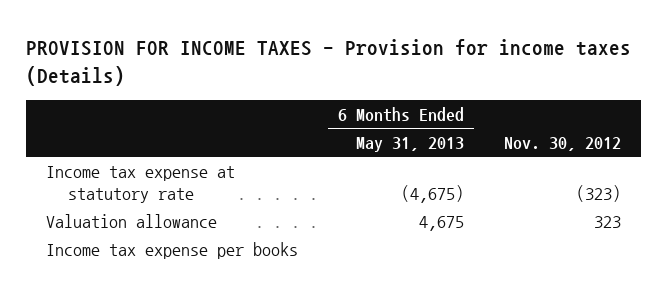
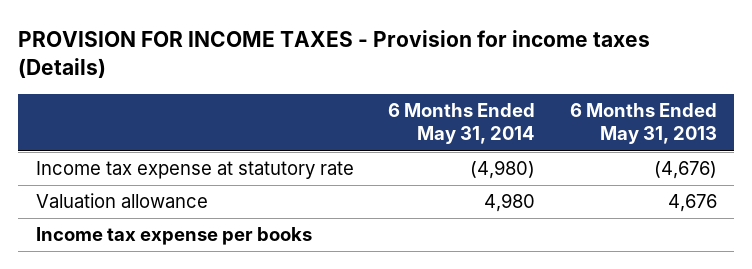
[504,136,622,151] Nov. 30, 2012 -> none
none -> [388,103,536,145] 6 Months Ended May 31, 2014
[401,184,465,203] (4,675) -> [653,161,717,180] (4,676)
[419,215,465,231] 4,675 -> [667,194,717,213] 4,676

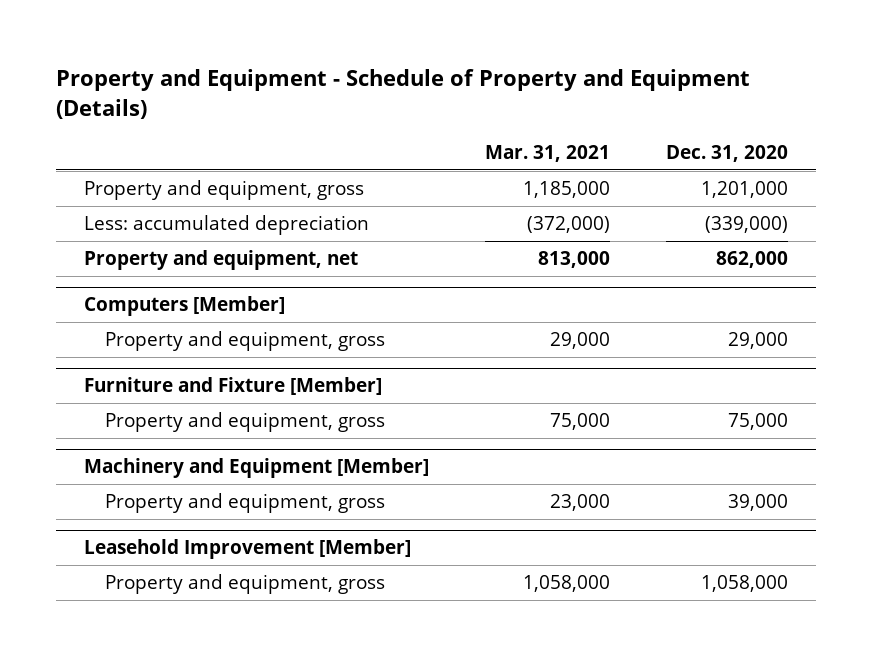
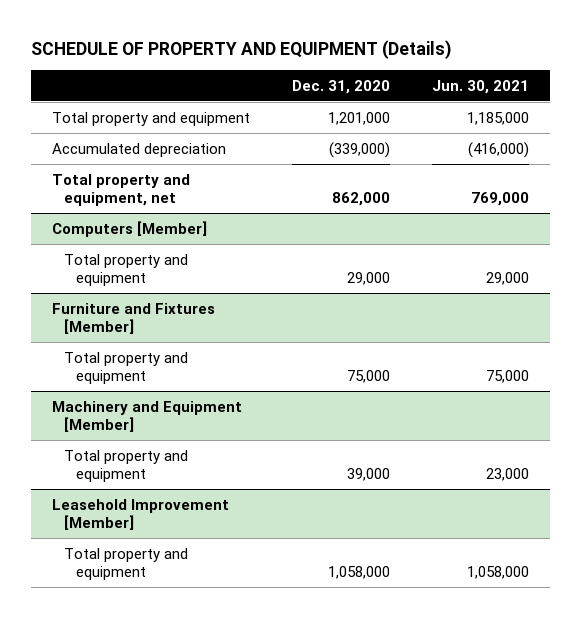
[56,68,751,119] Property and Equipment - Schedule of Property and Equipment (Details) -> [31,39,453,59] SCHEDULE OF PROPERTY AND EQUIPMENT (Details)
[484,145,610,163] Mar. 31, 2021 -> none
none -> [431,79,529,94] Jun. 30, 2021
[84,180,365,201] Property and equipment, gross -> [52,111,251,126] Total property and equipment
[84,215,370,236] Less: accumulated depreciation -> [52,142,227,157] Accumulated depreciation
[84,250,359,271] Property and equipment, net -> [52,173,191,207] Total property and equipment, net
[105,331,386,352] Property and equipment, gross -> [64,253,189,287] Total property and equipment
[84,377,383,396] Furniture and Fixture [Member] -> [52,302,216,335] Furniture and Fixtures [Member]
[105,412,386,433] Property and equipment, gross -> [64,351,189,385] Total property and equipment
[105,493,386,514] Property and equipment, gross -> [64,449,189,483] Total property and equipment
[105,574,386,595] Property and equipment, gross -> [64,547,189,581] Total property and equipment

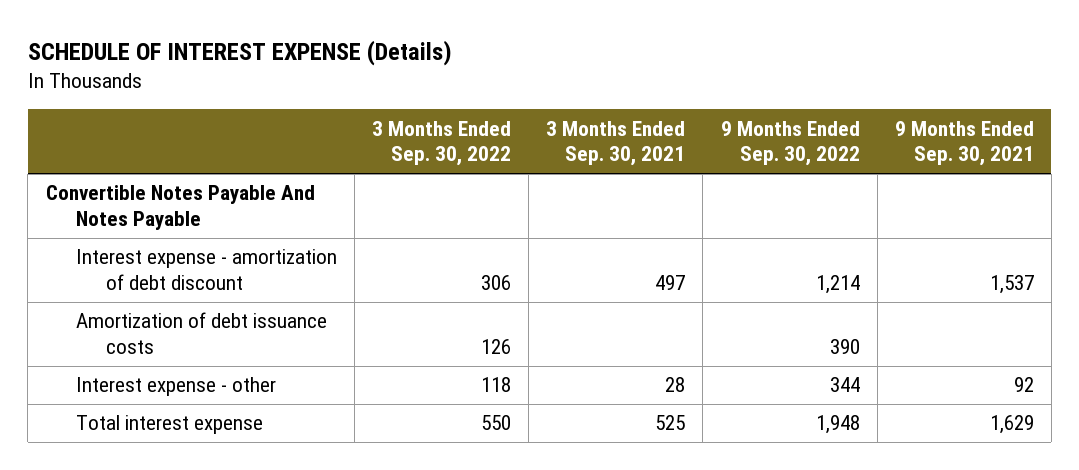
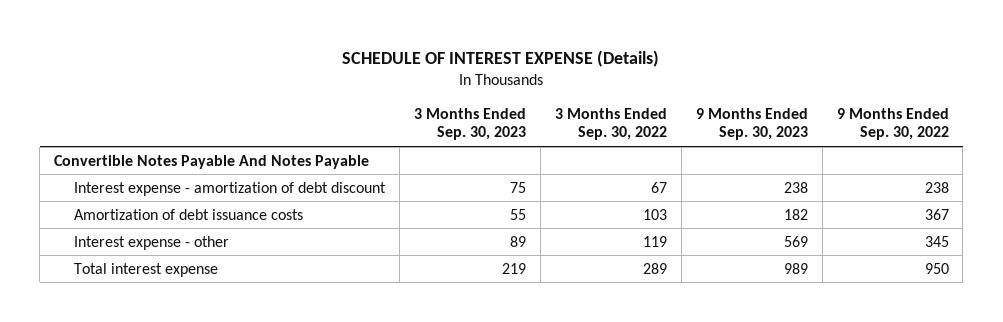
[546,120,686,167] 3 Months Ended Sep. 30, 2021 -> none
[894,120,1034,167] 9 Months Ended Sep. 30, 2021 -> none
none -> [413,108,526,141] 3 Months Ended Sep. 30, 2023
none -> [695,108,808,141] 9 Months Ended Sep. 30, 2023
[481,275,512,291] 306 -> [650,181,667,193] 67
[815,275,860,295] 1,214 -> [924,181,949,193] 238
[481,339,512,355] 126 -> [642,208,667,220] 103
[829,339,860,355] 390 -> [924,208,949,220] 367
[481,377,512,393] 118 -> [642,235,667,247] 119
[829,377,860,393] 344 -> [924,235,949,247] 345
[481,415,512,431] 550 -> [642,262,667,274] 289
[815,415,860,435] 1,948 -> [924,262,949,274] 950

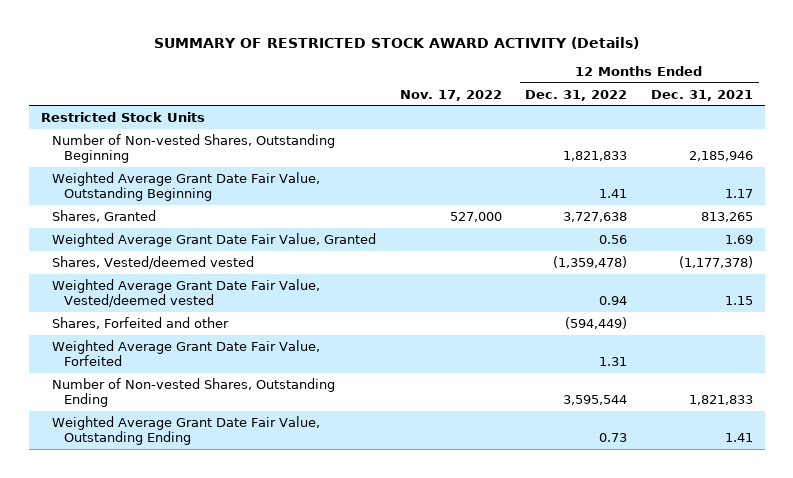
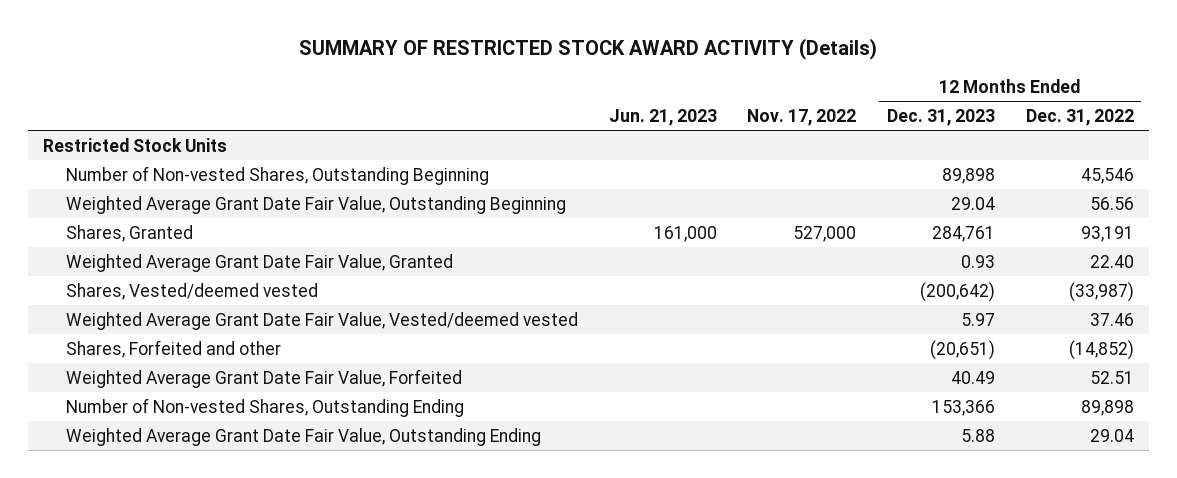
[650,89,753,101] Dec. 31, 2021 -> none
none -> [608,109,717,127] Jun. 21, 2023
none -> [887,109,996,127] Dec. 31, 2023
[563,151,628,162] 1,821,833 -> [1080,167,1134,184] 45,546
[599,189,628,199] 1.41 -> [1089,196,1134,210] 56.56
[563,211,628,222] 3,727,638 -> [1080,225,1134,242] 93,191
[599,234,628,244] 0.56 -> [1089,254,1134,268] 22.40
[553,255,628,268] (1,359,478) -> [1068,281,1134,302] (33,987)
[599,296,628,306] 0.94 -> [1089,312,1134,326] 37.46
[565,316,628,329] (594,449) -> [1068,339,1134,360] (14,852)
[599,357,628,367] 1.31 -> [1089,370,1134,384] 52.51
[563,395,628,406] 3,595,544 -> [1080,399,1134,416] 89,898
[599,433,628,443] 0.73 -> [1089,428,1134,442] 29.04

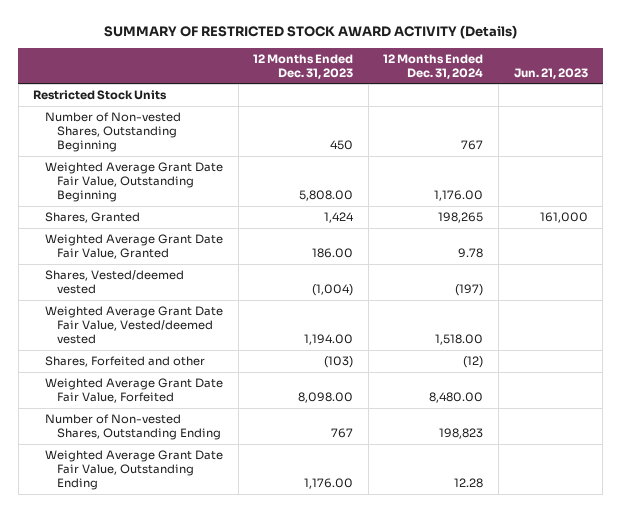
[747,109,857,127] Nov. 17, 2022 -> none
[1025,109,1134,127] Dec. 31, 2022 -> none
none -> [383,53,484,79] 12 Months Ended Dec. 31, 2024
[942,167,996,184] 89,898 -> [330,140,354,151] 450
[951,196,996,210] 29.04 -> [299,190,354,202] 5,808.00
[932,225,996,242] 284,761 -> [324,212,355,224] 1,424
[961,254,996,268] 0.93 -> [312,248,354,259] 186.00
[920,281,996,302] (200,642) -> [312,284,354,297] (1,004)
[961,312,996,326] 5.97 -> [304,334,354,346] 1,194.00
[930,339,996,360] (20,651) -> [324,356,354,369] (103)
[951,370,996,384] 40.49 -> [298,392,354,404] 8,098.00
[932,399,996,416] 153,366 -> [331,428,354,439] 767
[961,428,996,442] 5.88 -> [304,478,354,490] 1,176.00

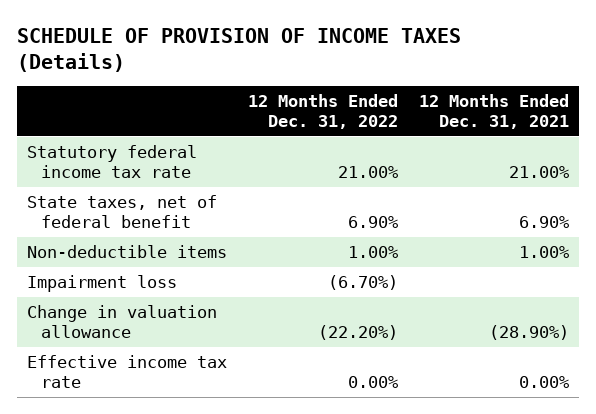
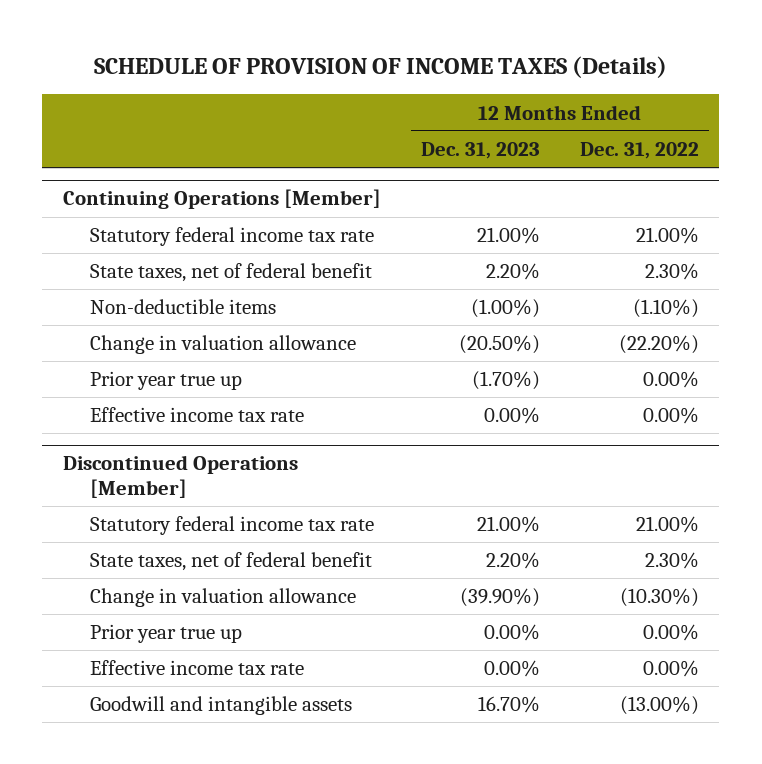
[418,94,569,129] 12 Months Ended Dec. 31, 2021 -> none
none -> [420,141,540,159] Dec. 31, 2023
none -> [62,189,381,210] Continuing Operations [Member]
[27,275,178,293] Impairment loss -> none
[347,215,398,228] 6.90% -> [645,263,700,281] 2.30%
[347,246,398,259] 1.00% -> [633,299,700,319] (1.10%)
none -> [89,371,242,391] Prior year true up
none -> [62,455,298,498] Discontinued Operations [Member]
none -> [89,516,374,536] Statutory federal income tax rate
none -> [89,552,372,572] State taxes, net of federal benefit
none -> [89,588,356,608] Change in valuation allowance
none -> [89,624,242,644] Prior year true up
none -> [89,660,304,676] Effective income tax rate
none -> [89,696,352,716] Goodwill and intangible assets

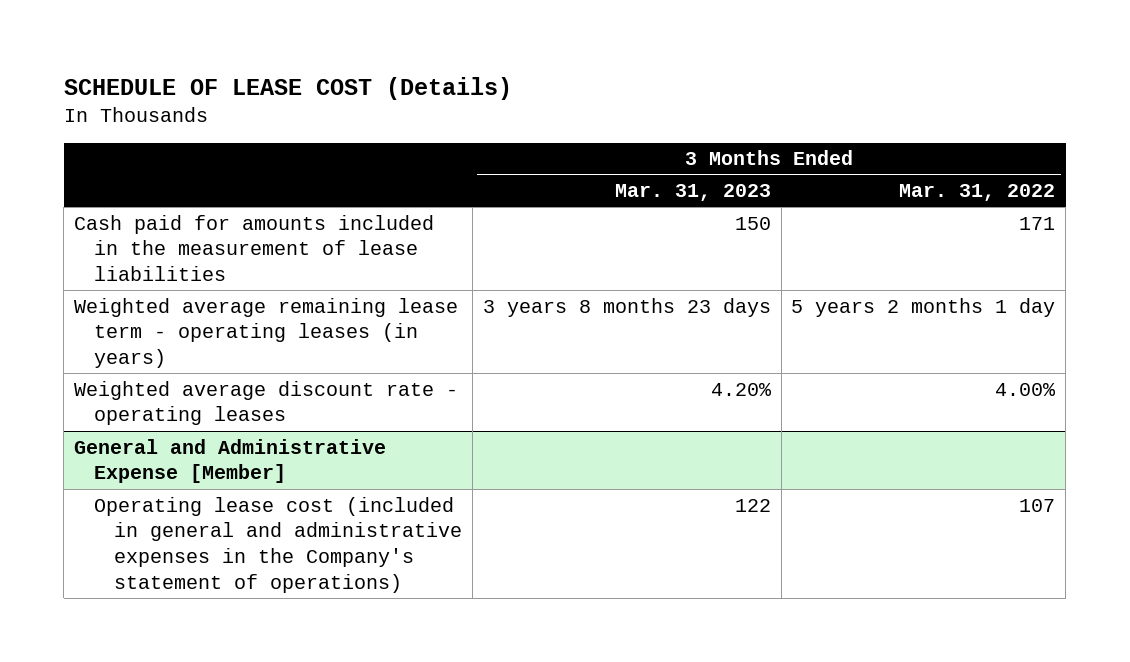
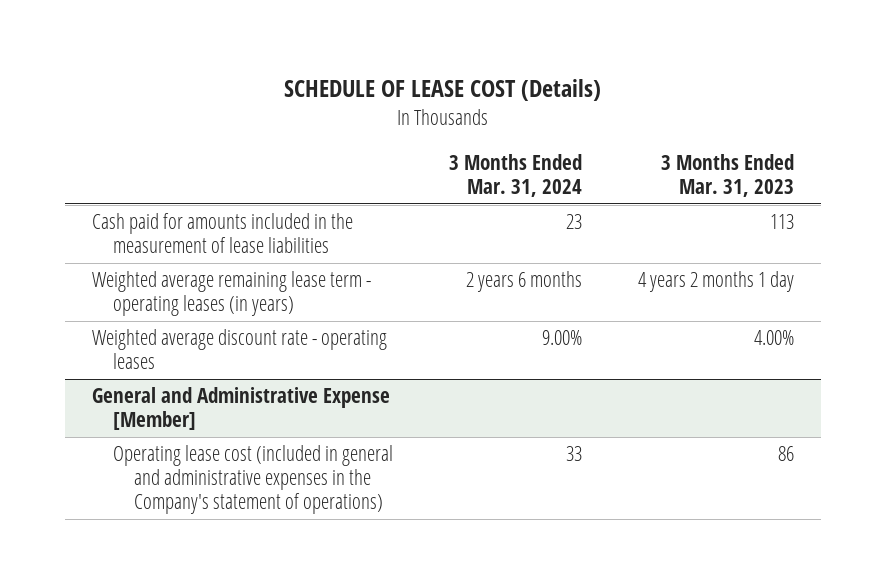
[899,184,1056,202] Mar. 31, 2022 -> none
none -> [448,154,582,198] 3 Months Ended Mar. 31, 2024
[734,216,771,230] 150 -> [769,214,794,230] 113
[482,297,771,317] 3 years 8 months 23 days -> [637,271,794,293] 4 years 2 months 1 day
[710,382,772,396] 4.20% -> [753,330,794,346] 4.00%
[734,498,771,512] 122 -> [777,446,794,462] 86

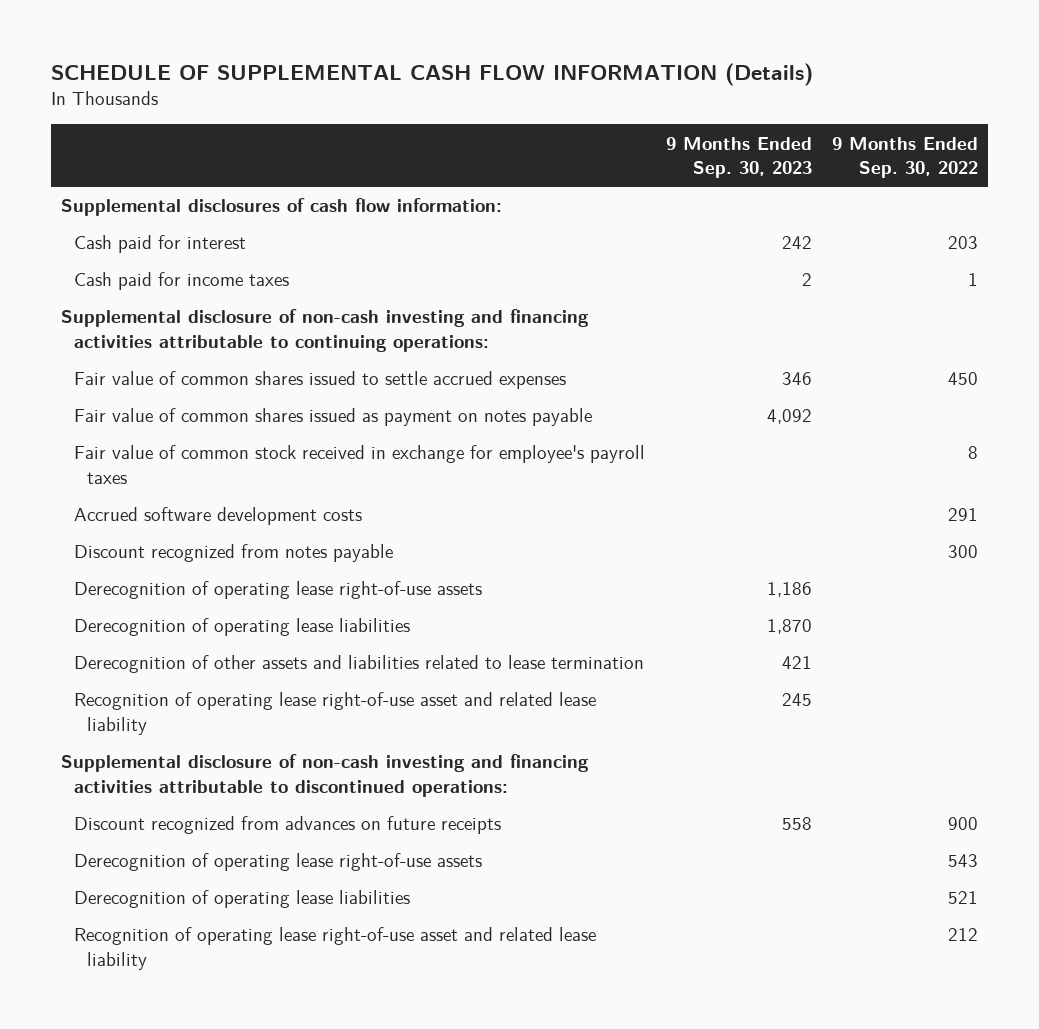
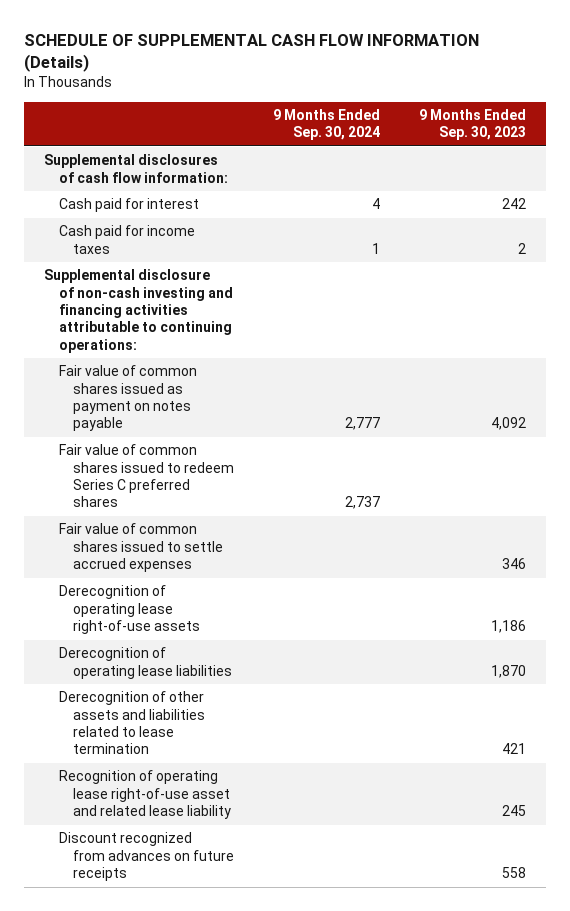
[832,136,979,179] 9 Months Ended Sep. 30, 2022 -> none
none -> [273,109,381,141] 9 Months Ended Sep. 30, 2024
[74,445,646,484] Fair value of common stock received in exchange for employee's payroll taxes -> none
[74,507,363,526] Accrued software development costs -> none
[74,544,394,563] Discount recognized from notes payable -> none
none -> [58,444,235,508] Fair value of common shares issued to redeem Series C preferred shares
[74,371,567,390] Fair value of common shares issued to settle accrued expenses -> [58,523,224,573] Fair value of common shares issued to settle accrued expenses
[61,754,590,797] Supplemental disclosure of non-cash investing and financing activities attributable to discontinued operations: -> none
[74,853,483,872] Derecognition of operating lease right-of-use assets -> none
[74,890,411,909] Derecognition of operating lease liabilities -> none
[74,927,597,970] Recognition of operating lease right-of-use asset and related lease liability -> none

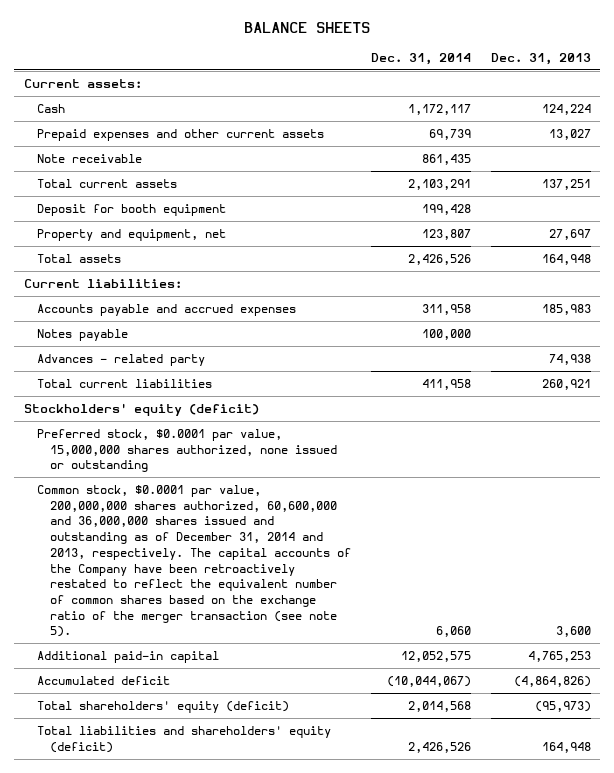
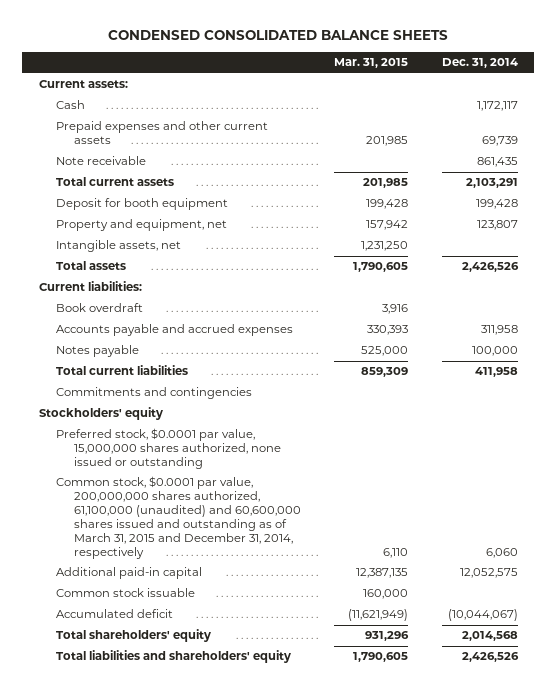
[244,21,371,33] BALANCE SHEETS -> [108,30,449,41] CONDENSED CONSOLIDATED BALANCE SHEETS
[490,52,591,65] Dec. 31, 2013 -> none
none -> [334,58,409,69] Mar. 31, 2015
none -> [56,240,182,253] Intangible assets, net
none -> [56,303,144,313] Book overdraft
[36,354,205,367] Advances - related party -> none
none -> [56,387,253,400] Commitments and contingencies
[23,403,259,417] Stockholders' equity (deficit) -> [39,407,164,421] Stockholders' equity
[36,485,351,638] Common stock, $0.0001 par value, 200,000,000 shares authorized, 60,600,000 and 36,000,000 shares issued and outstanding as of December 31, 2014 and 2013, respectively. The capital accounts of the Company have been retroactively restated to reflect the equivalent number of common shares based on the exchange ratio of the merger transaction (see note 5). -> [56,476,301,559] Common stock, $0.0001 par value, 200,000,000 shares authorized, 61,100,000 (unaudited) and 60,600,000 shares issued and outstanding as of March 31, 2015 and December 31, 2014, respectively
none -> [56,588,196,598] Common stock issuable
[36,701,289,714] Total shareholders' equity (deficit) -> [56,629,212,643] Total shareholders' equity
[36,726,331,753] Total liabilities and shareholders' equity (deficit) -> [56,650,292,664] Total liabilities and shareholders' equity

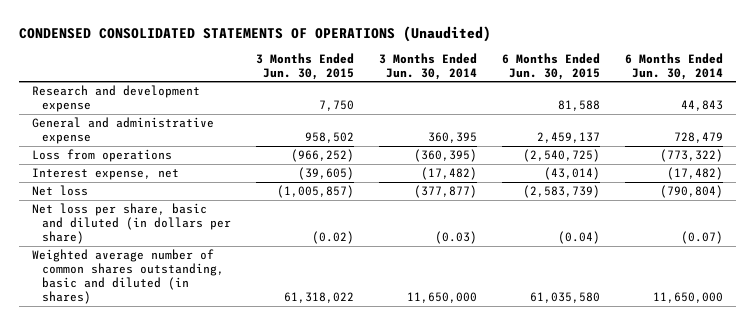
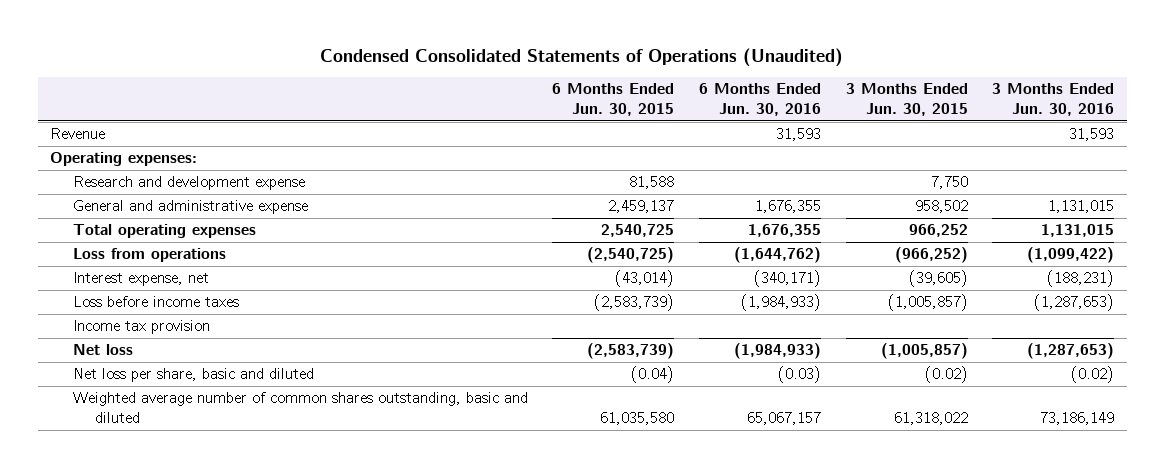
[19,25,492,42] CONDENSED CONSOLIDATED STATEMENTS OF OPERATIONS (Unaudited) -> [320,47,844,67] Condensed Consolidated Statements of Operations (Unaudited)
[379,52,478,80] 3 Months Ended Jun. 30, 2014 -> none
[625,52,724,80] 6 Months Ended Jun. 30, 2014 -> none
none -> [699,83,822,117] 6 Months Ended Jun. 30, 2016
none -> [992,83,1115,117] 3 Months Ended Jun. 30, 2016
none -> [50,128,106,140] Revenue
none -> [50,152,198,167] Operating expenses:
none -> [72,224,256,239] Total operating expenses
none -> [72,296,239,308] Loss before income taxes
none -> [72,320,210,335] Income tax provision
[31,203,232,245] Net loss per share, basic and diluted (in dollars per share) -> [72,368,314,383] Net loss per share, basic and diluted
[31,249,225,305] Weighted average number of common shares outstanding, basic and diluted (in shares) -> [72,392,528,424] Weighted average number of common shares outstanding, basic and diluted

